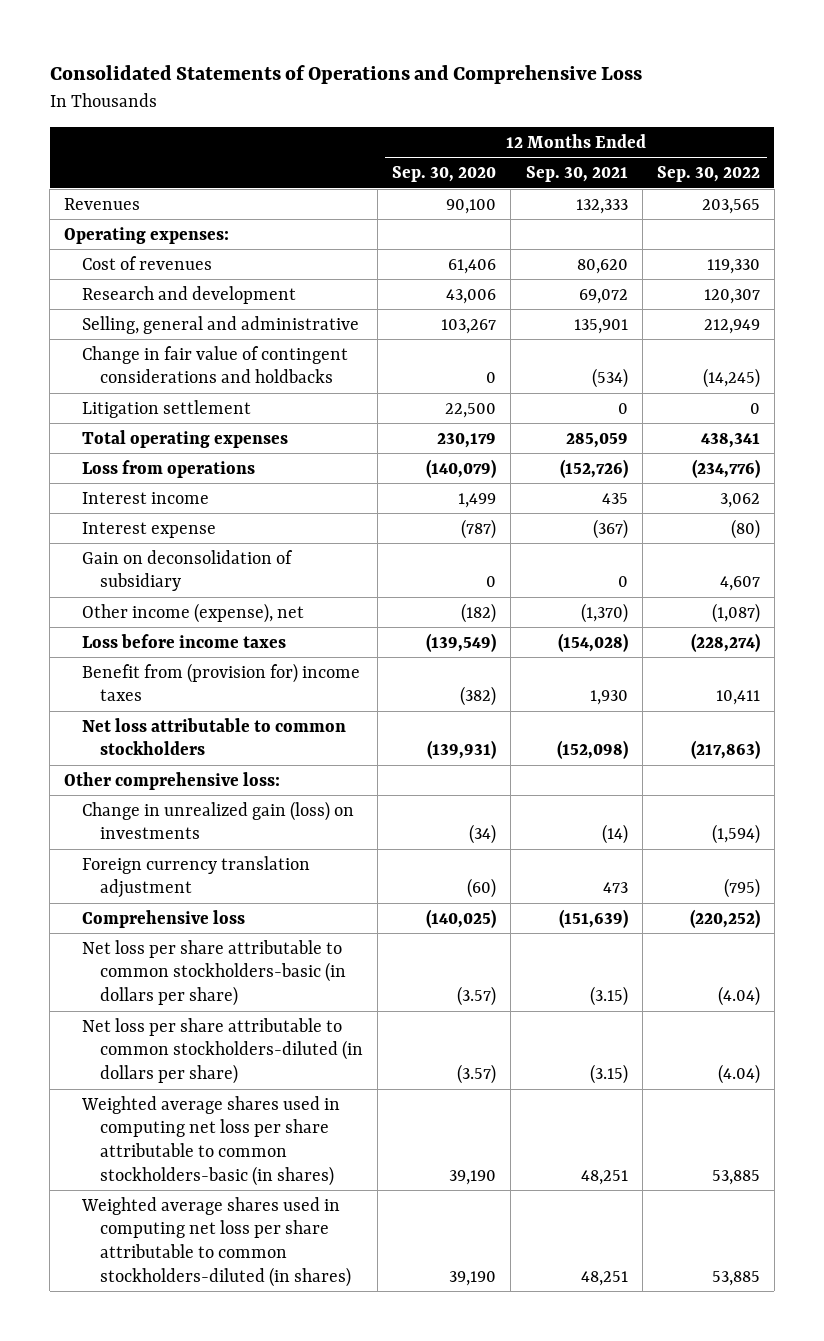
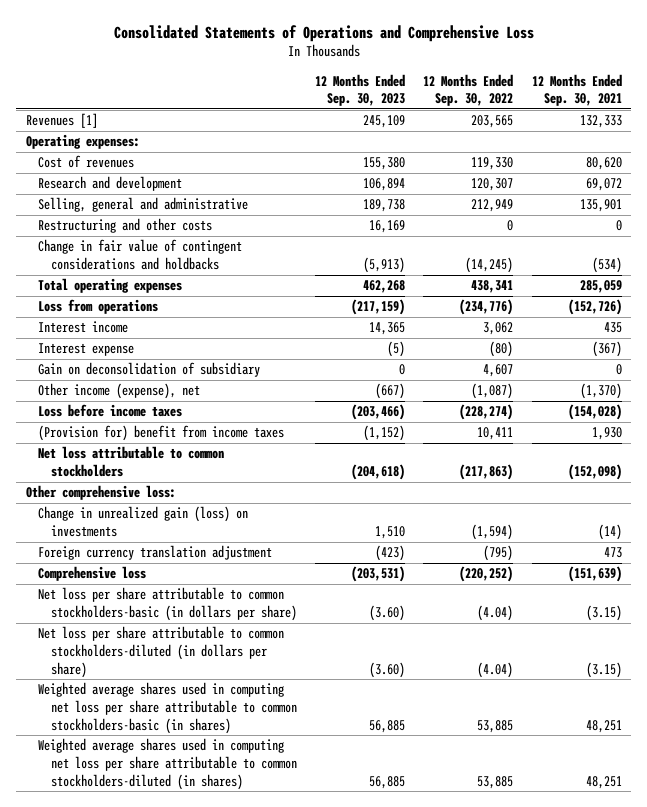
[392,166,497,183] Sep. 30, 2020 -> none
none -> [315,73,406,107] 12 Months Ended Sep. 30, 2023
[64,197,141,210] Revenues -> [25,113,98,129] Revenues [1]
none -> [38,218,213,234] Restructuring and other costs
[82,399,252,418] Litigation settlement -> none
[82,662,361,702] Benefit from (provision for) income taxes -> [38,425,285,442] (Provision for) benefit from income taxes

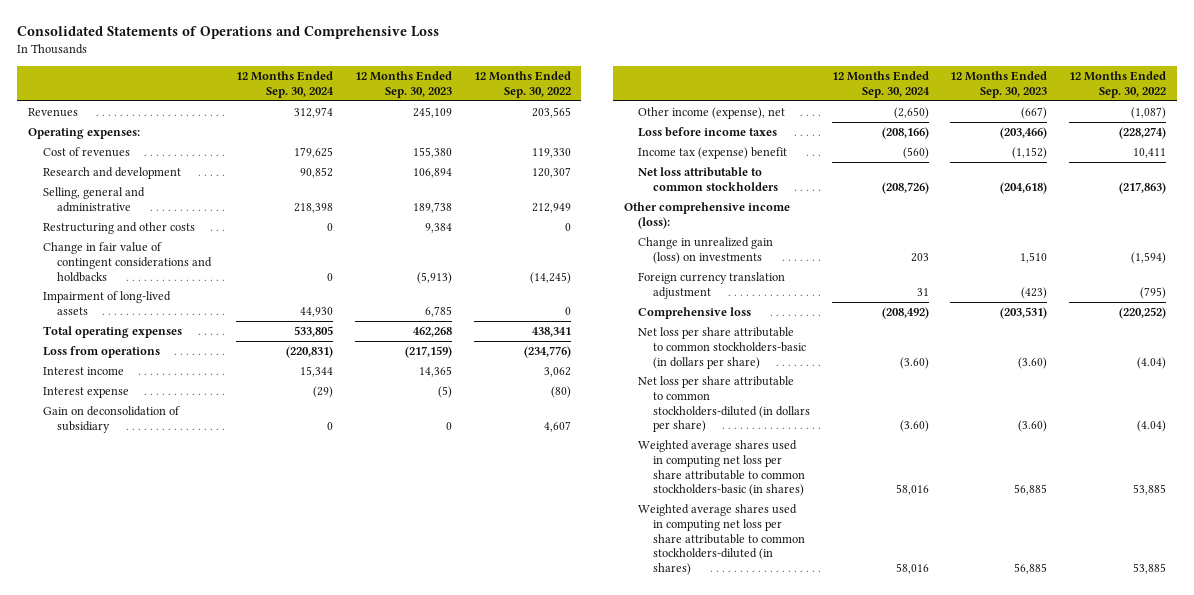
[531,73,622,107] 12 Months Ended Sep. 30, 2021 -> none
none -> [235,70,334,98] 12 Months Ended Sep. 30, 2024
[25,113,98,129] Revenues [1] -> [27,107,78,117] Revenues
[369,220,406,234] 16,169 -> [424,222,452,233] 9,384
none -> [42,290,171,315] Impairment of long-lived assets
[38,425,285,442] (Provision for) benefit from income taxes -> [638,146,788,159] Income tax (expense) benefit
[25,485,176,501] Other comprehensive loss: -> [623,201,790,229] Other comprehensive income (loss):

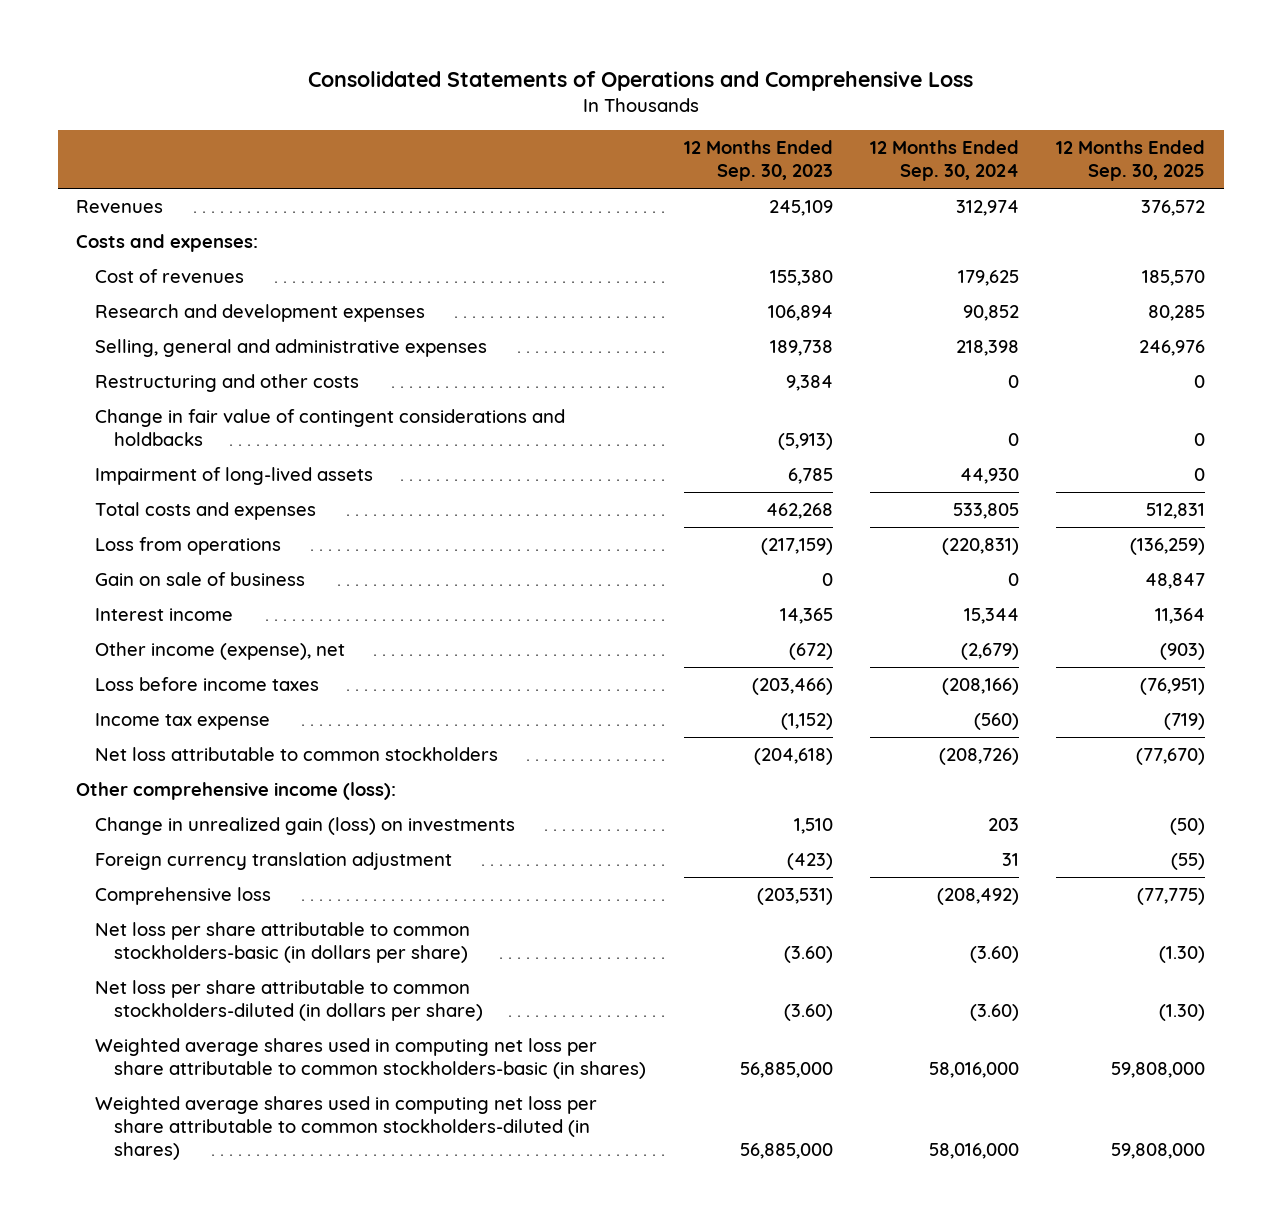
[473,70,571,98] 12 Months Ended Sep. 30, 2022 -> none
none -> [1056,140,1206,182] 12 Months Ended Sep. 30, 2025
[27,127,140,139] Operating expenses: -> [76,234,259,253] Costs and expenses:
[42,166,181,179] Research and development -> [95,304,426,323] Research and development expenses
[42,186,145,212] Selling, general and administrative -> [95,339,488,358] Selling, general and administrative expenses
[42,325,182,338] Total operating expenses -> [95,502,317,521] Total costs and expenses
none -> [95,572,306,587] Gain on sale of business
[42,386,129,398] Interest expense -> none
[42,405,180,433] Gain on deconsolidation of subsidiary -> none
[893,106,929,119] (2,650) -> [961,643,1020,661] (2,679)
[1021,106,1048,119] (667) -> [788,643,833,661] (672)
[638,146,788,159] Income tax (expense) benefit -> [95,713,271,731] Income tax expense
[895,484,929,496] 58,016 -> [929,1061,1020,1078] 58,016,000
[1014,484,1048,496] 56,885 -> [739,1061,833,1078] 56,885,000
[895,563,929,575] 58,016 -> [929,1142,1020,1159] 58,016,000
[1014,563,1048,575] 56,885 -> [739,1142,833,1159] 56,885,000

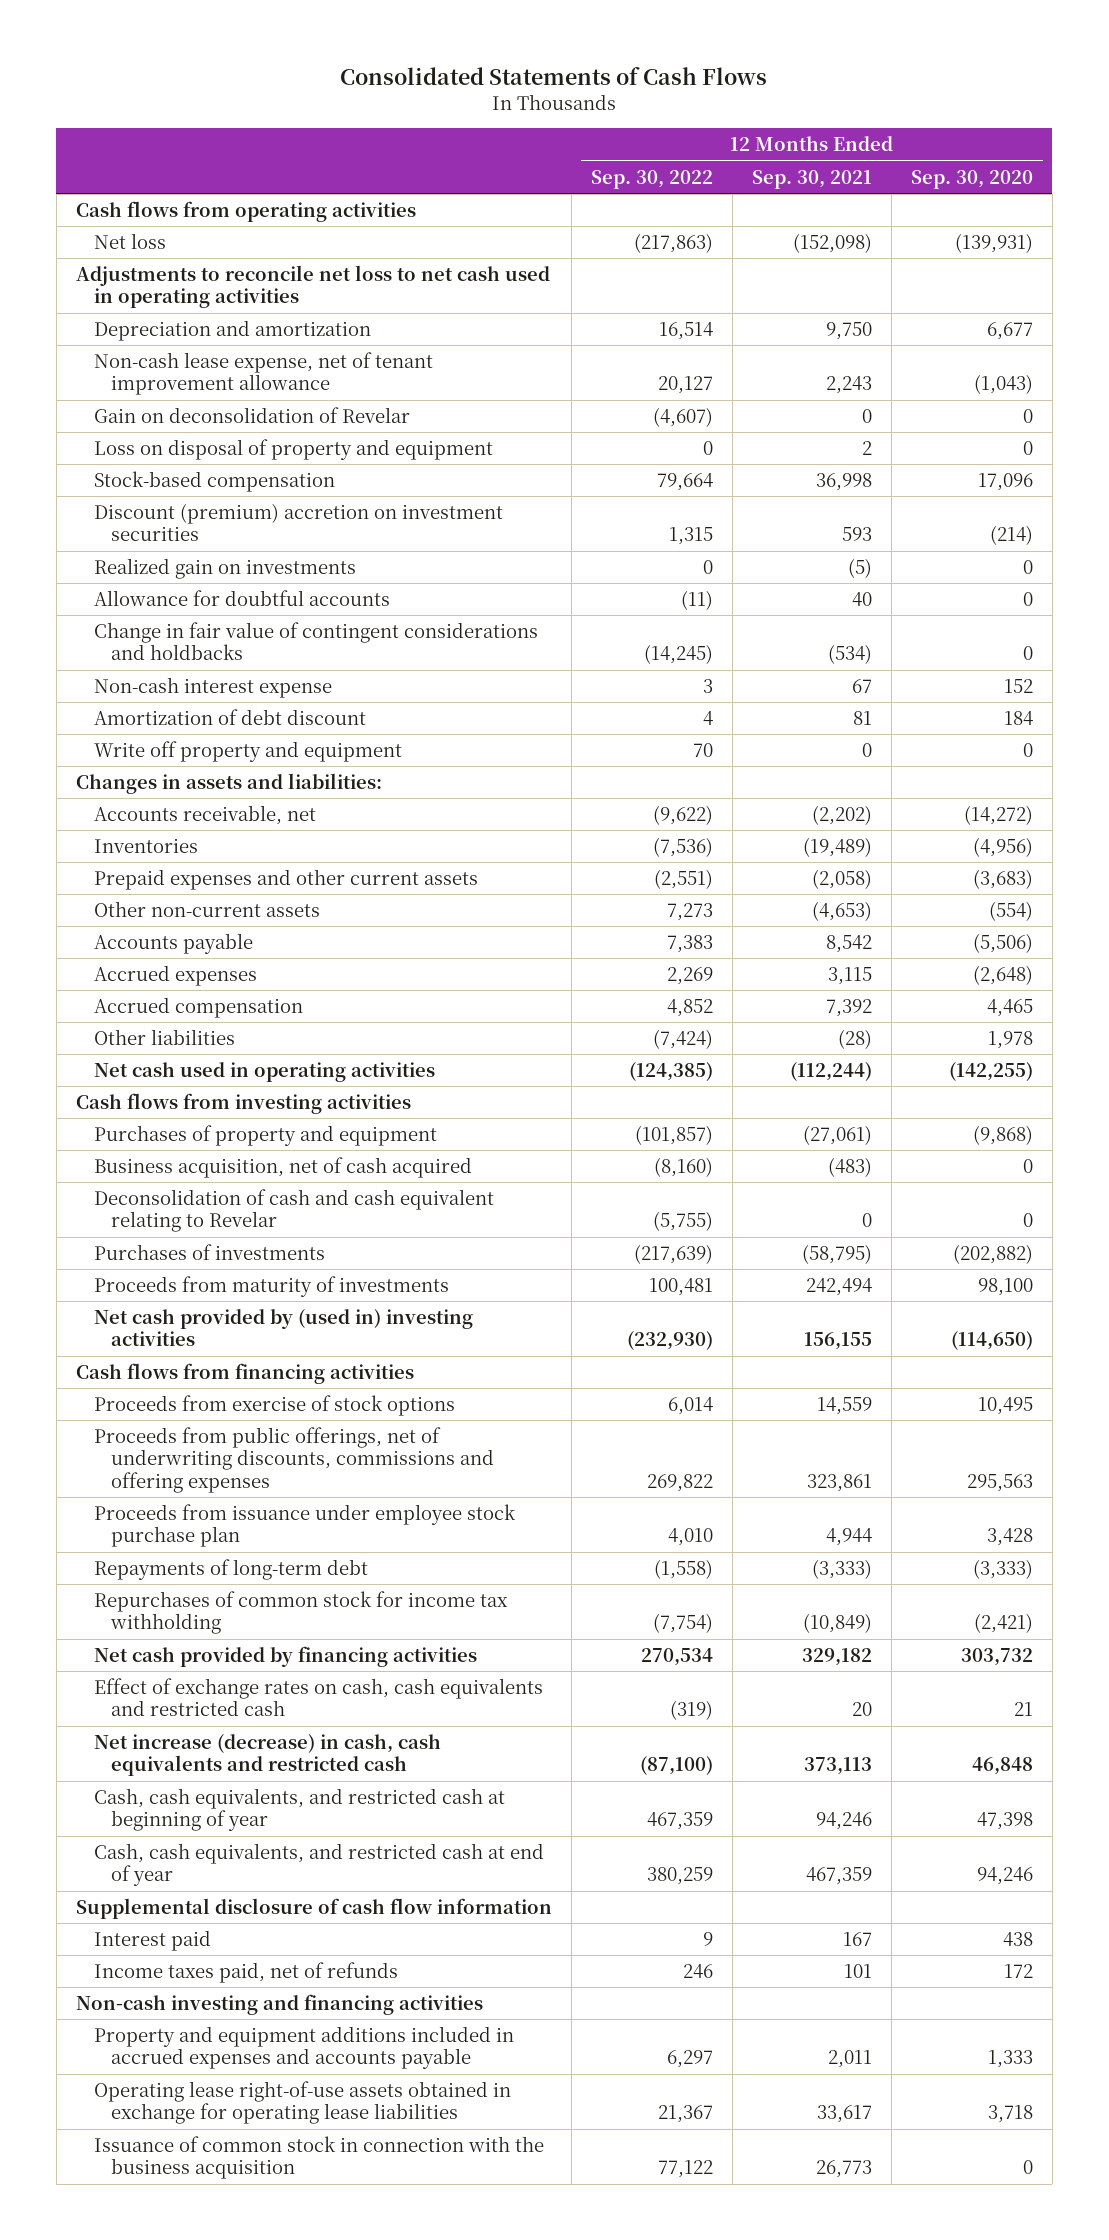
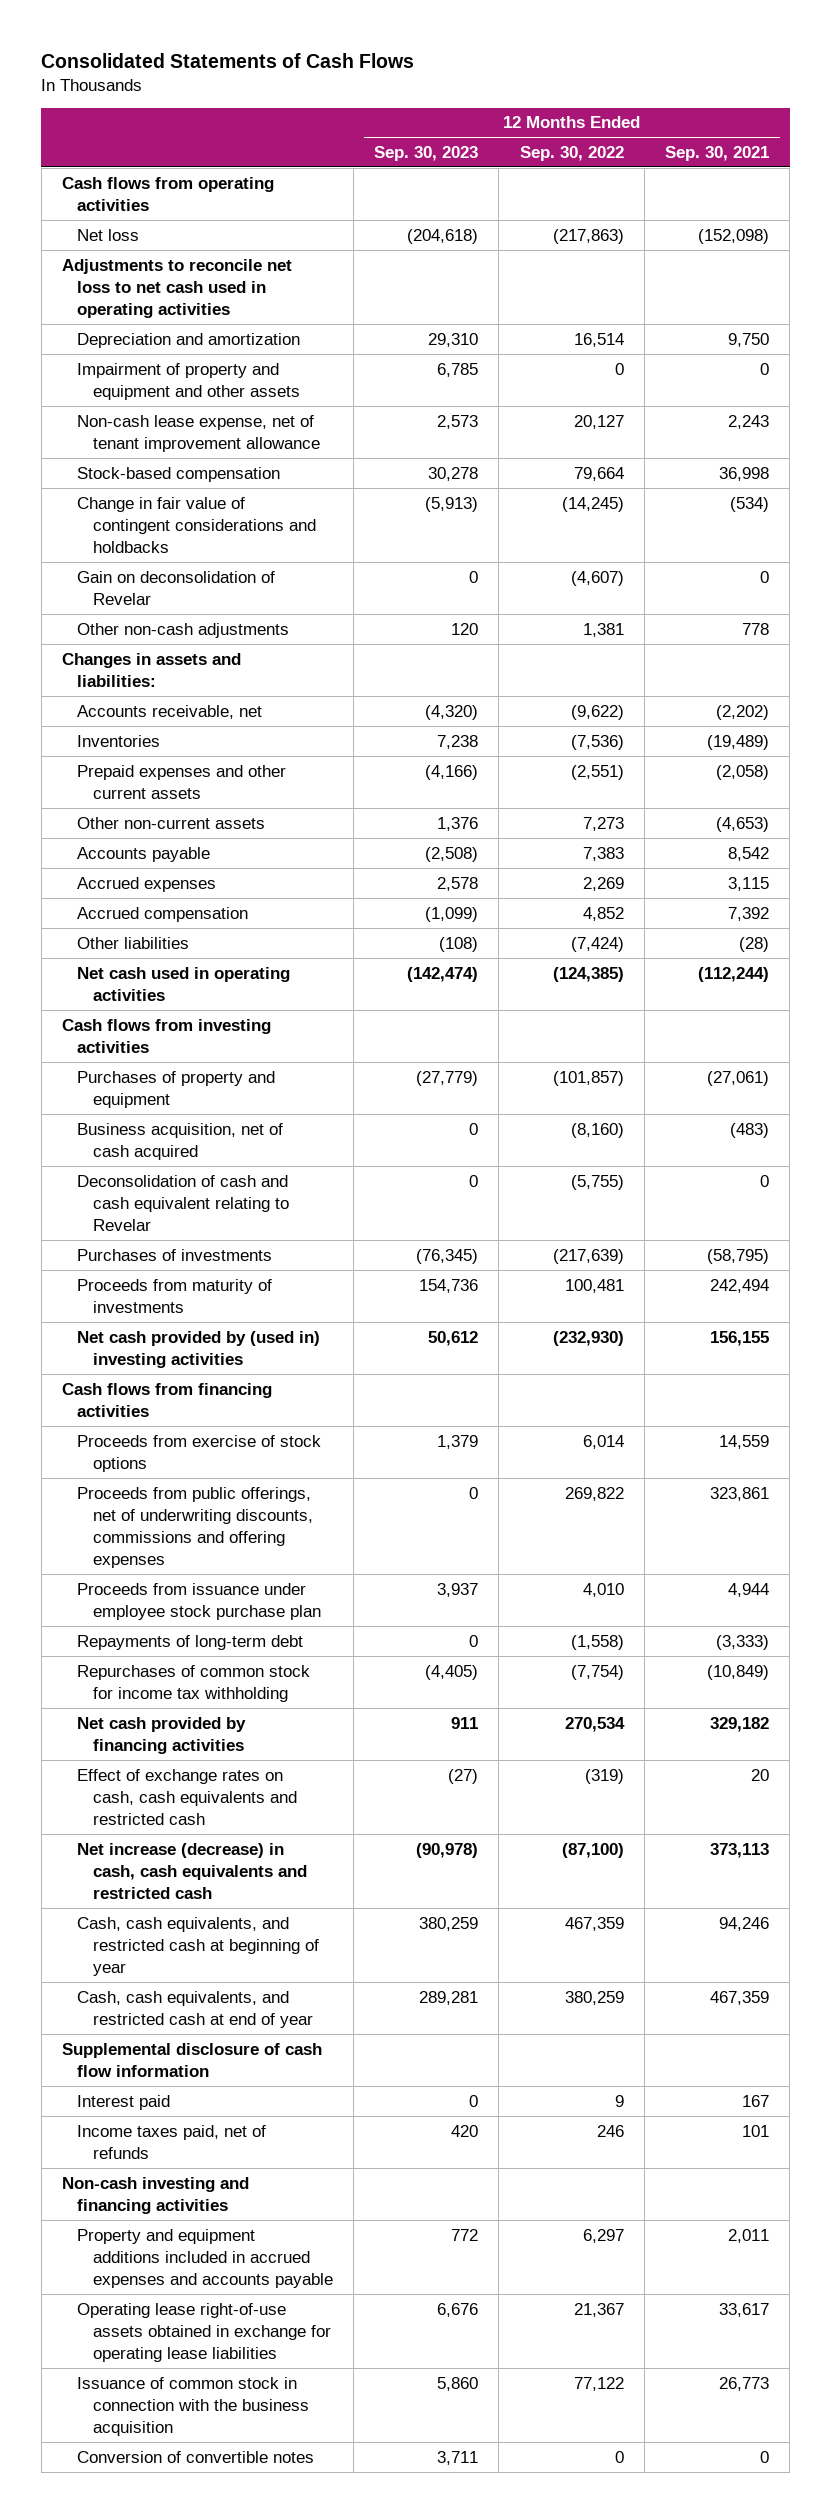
[910,169,1033,189] Sep. 30, 2020 -> none
none -> [374,145,479,161] Sep. 30, 2023
none -> [77,362,300,400] Impairment of property and equipment and other assets
[93,438,493,460] Loss on disposal of property and equipment -> none
[93,502,503,542] Discount (premium) accretion on investment securities -> none
[93,557,356,579] Realized gain on investments -> none
[93,589,390,606] Allowance for doubtful accounts -> none
[93,676,332,698] Non-cash interest expense -> none
[93,708,366,725] Amortization of debt discount -> none
[93,740,402,762] Write off property and equipment -> none
[93,406,410,423] Gain on deconsolidation of Revelar -> [77,570,276,605] Gain on deconsolidation of Revelar
none -> [77,622,290,638] Other non-cash adjustments
none -> [77,2450,315,2463] Conversion of convertible notes

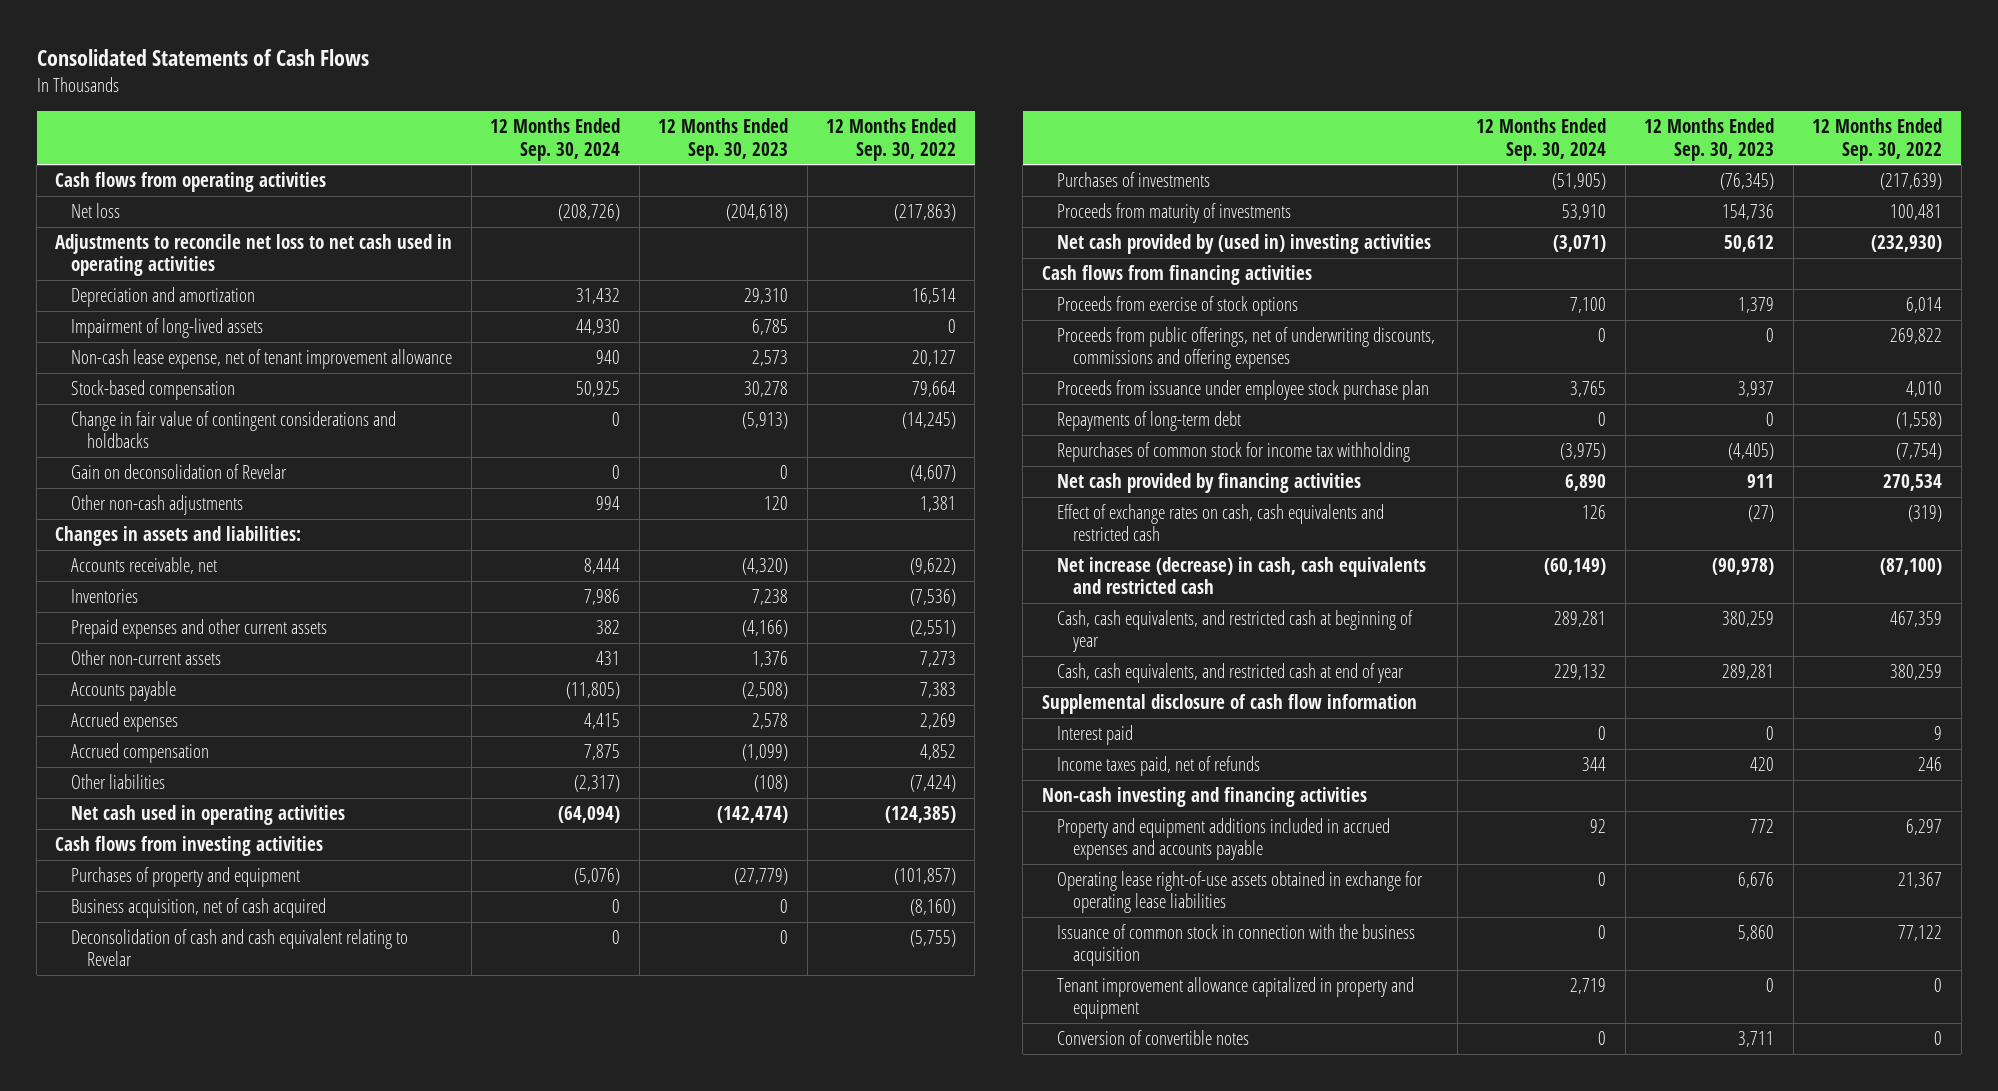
[665,145,770,161] Sep. 30, 2021 -> none
none -> [490,118,621,161] 12 Months Ended Sep. 30, 2024
[77,362,300,400] Impairment of property and equipment and other assets -> [70,318,263,339] Impairment of long-lived assets
none -> [1057,977,1415,1020] Tenant improvement allowance capitalized in property and equipment

